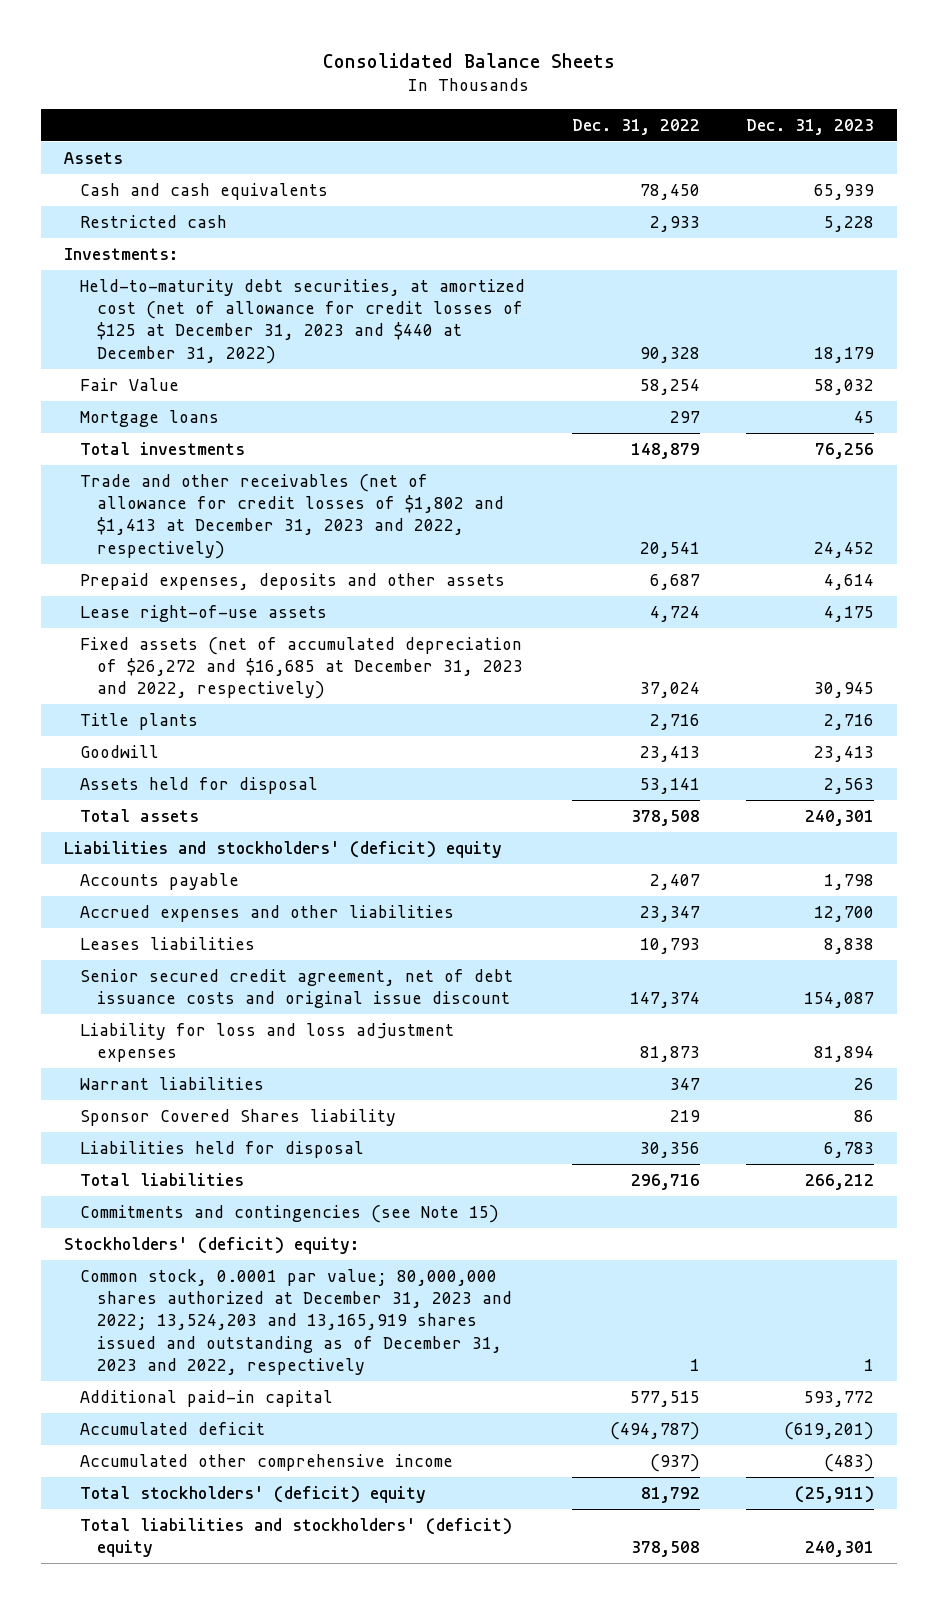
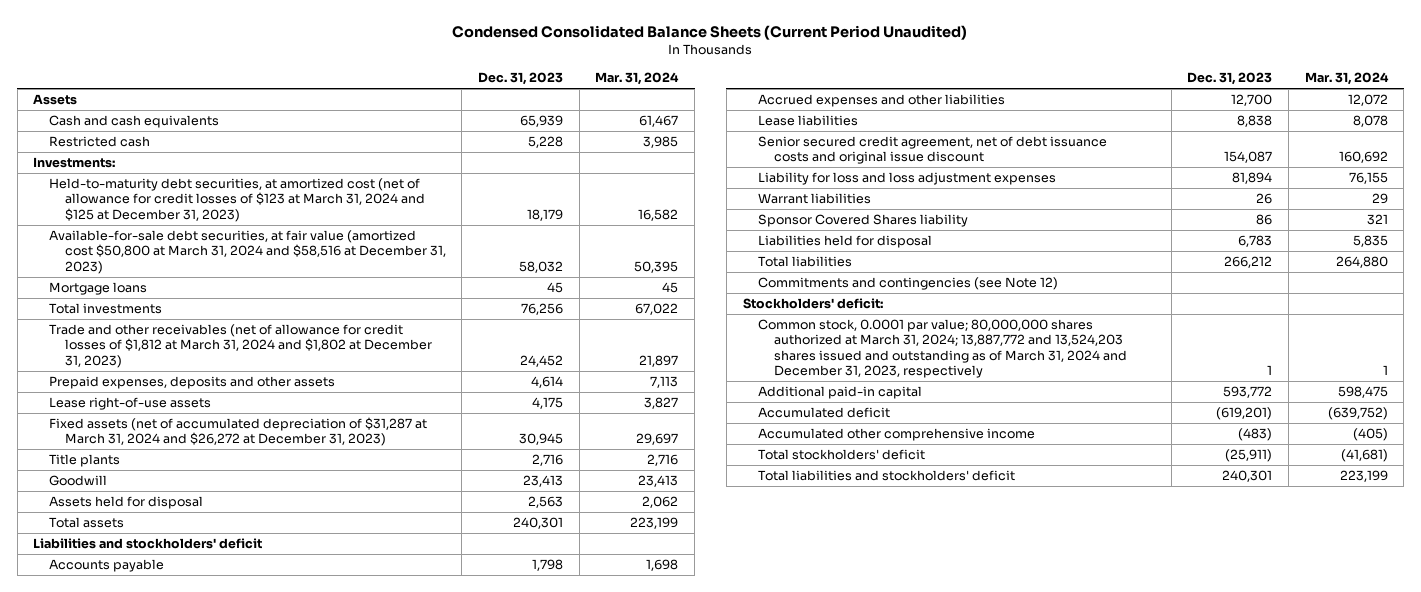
[323,52,616,68] Consolidated Balance Sheets -> [452,24,968,40] Condensed Consolidated Balance Sheets (Current Period Unaudited)
[571,118,700,135] Dec. 31, 2022 -> none
none -> [595,72,680,86] Mar. 31, 2024
[80,278,526,364] Held-to-maturity debt securities, at amortized cost (net of allowance for credit losses of $125 at December 31, 2023 and $440 at December 31, 2022) -> [49,178,425,222] Held-to-maturity debt securities, at amortized cost (net of allowance for credit losses of $123 at March 31, 2024 and $125 at December 31, 2023)
[80,377,180,391] Fair Value -> [49,230,446,274] Available-for-sale debt securities, at fair value (amortized cost $50,800 at March 31, 2024 and $58,516 at December 31, 2023)
[80,473,505,559] Trade and other receivables (net of allowance for credit losses of $1,802 and $1,413 at December 31, 2023 and 2022, respectively) -> [49,324,432,368] Trade and other receivables (net of allowance for credit losses of $1,812 at March 31, 2024 and $1,802 at December 31, 2023)
[80,636,524,700] Fixed assets (net of accumulated depreciation of $26,272 and $16,685 at December 31, 2023 and 2022, respectively) -> [49,417,428,447] Fixed assets (net of accumulated depreciation of $31,287 at March 31, 2024 and $26,272 at December 31, 2023)
[63,840,502,858] Liabilities and stockholders' (deficit) equity -> [33,538,263,550] Liabilities and stockholders' deficit
[80,936,256,950] Leases liabilities -> [758,115,859,127] Lease liabilities
[80,1204,500,1223] Commitments and contingencies (see Note 15) -> [758,277,1059,291] Commitments and contingencies (see Note 12)
[63,1236,359,1254] Stockholders' (deficit) equity: -> [742,298,883,310] Stockholders' deficit:
[80,1268,513,1375] Common stock, 0.0001 par value; 80,000,000 shares authorized at December 31, 2023 and 2022; 13,524,203 and 13,165,919 shares issued and outstanding as of December 31, 2023 and 2022, respectively -> [758,319,1127,378] Common stock, 0.0001 par value; 80,000,000 shares authorized at March 31, 2024; 13,887,772 and 13,524,203 shares issued and outstanding as of March 31, 2024 and December 31, 2023, respectively
[80,1485,427,1503] Total stockholders' (deficit) equity -> [758,449,926,461] Total stockholders' deficit
[80,1517,513,1558] Total liabilities and stockholders' (deficit) equity -> [758,470,1016,482] Total liabilities and stockholders' deficit

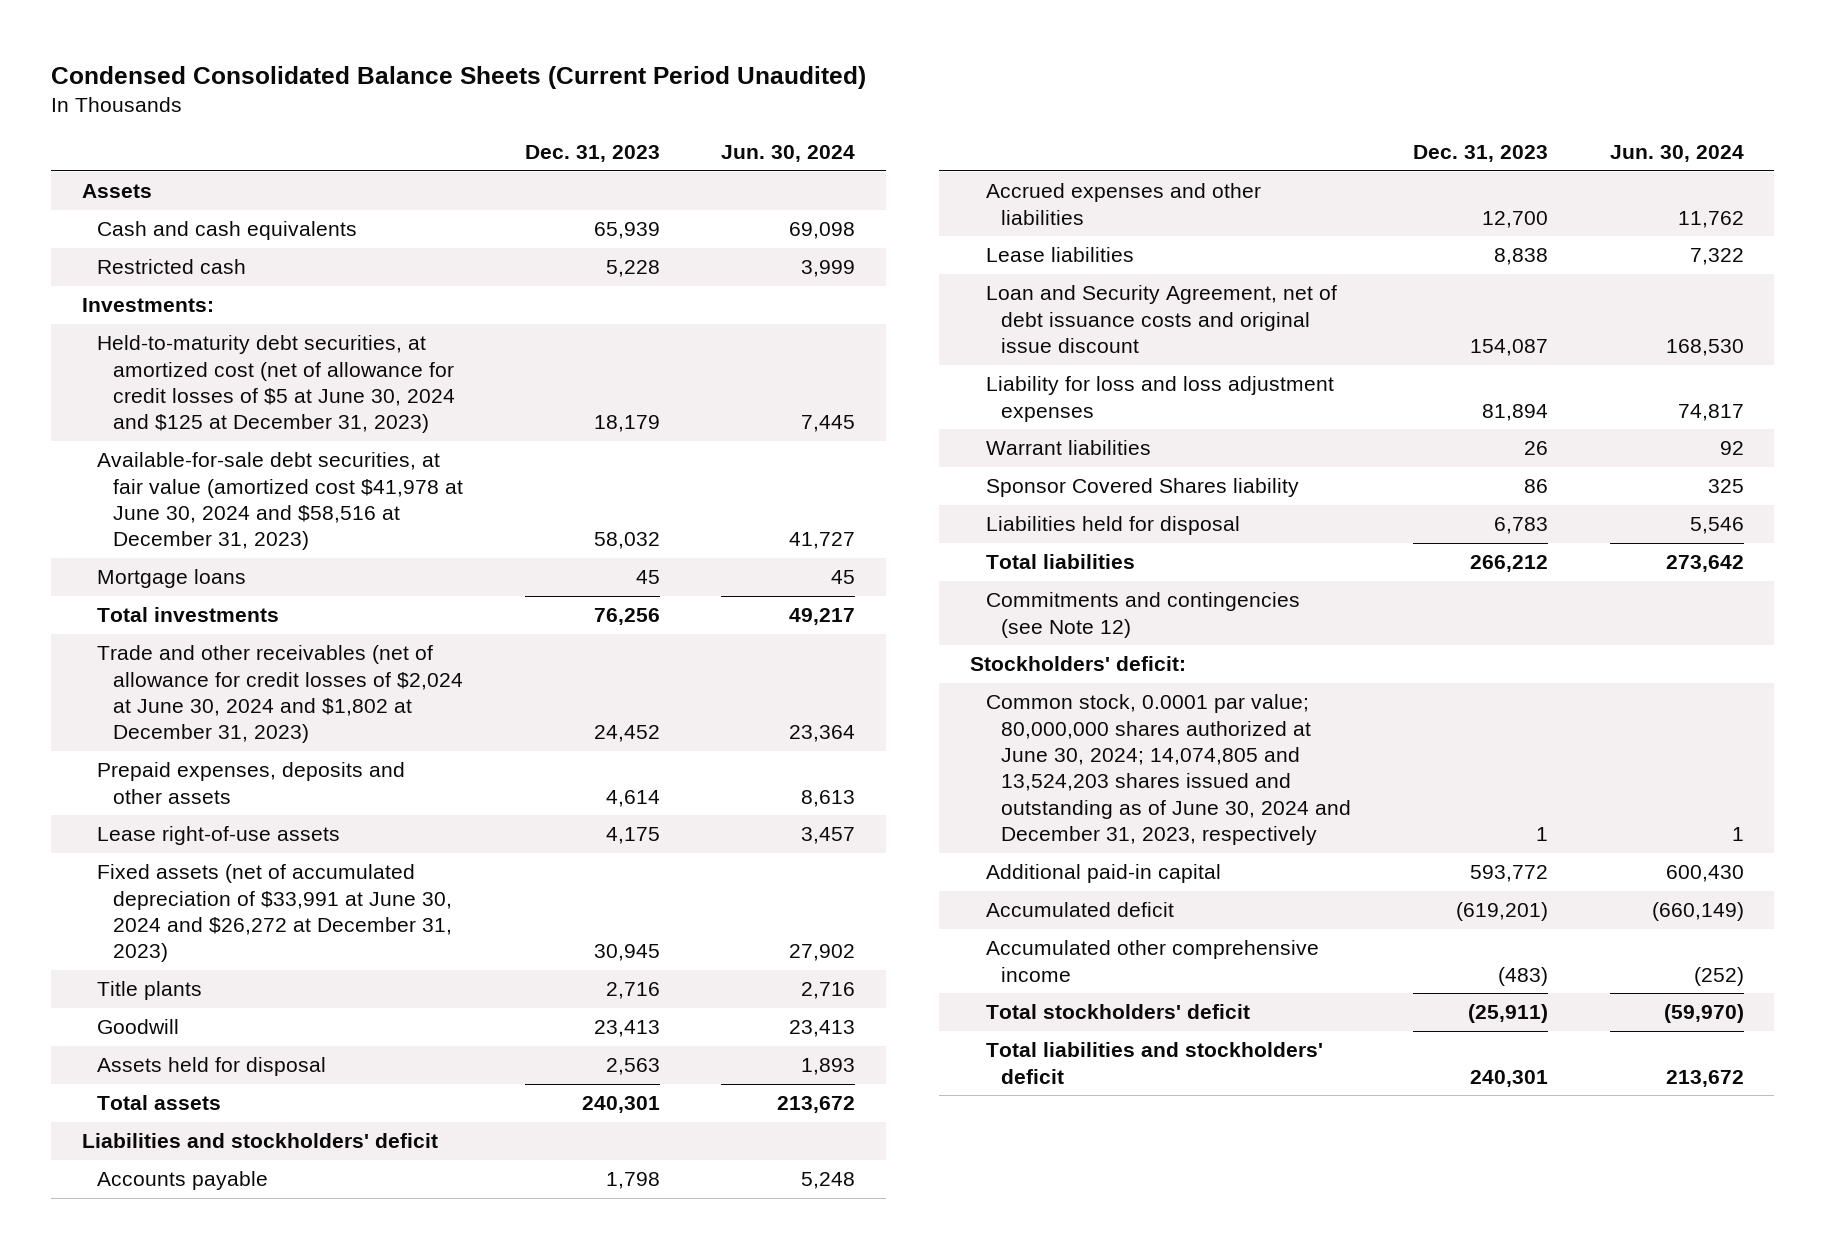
[595,72,680,86] Mar. 31, 2024 -> none
none -> [721,145,856,163] Jun. 30, 2024
[49,178,425,222] Held-to-maturity debt securities, at amortized cost (net of allowance for credit losses of $123 at March 31, 2024 and $125 at December 31, 2023) -> [97,335,456,434] Held-to-maturity debt securities, at amortized cost (net of allowance for credit losses of $5 at June 30, 2024 and $125 at December 31, 2023)
[49,230,446,274] Available-for-sale debt securities, at fair value (amortized cost $50,800 at March 31, 2024 and $58,516 at December 31, 2023) -> [97,452,464,551] Available-for-sale debt securities, at fair value (amortized cost $41,978 at June 30, 2024 and $58,516 at December 31, 2023)
[49,324,432,368] Trade and other receivables (net of allowance for credit losses of $1,812 at March 31, 2024 and $1,802 at December 31, 2023) -> [97,645,464,744] Trade and other receivables (net of allowance for credit losses of $2,024 at June 30, 2024 and $1,802 at December 31, 2023)
[49,417,428,447] Fixed assets (net of accumulated depreciation of $31,287 at March 31, 2024 and $26,272 at December 31, 2023) -> [97,864,453,963] Fixed assets (net of accumulated depreciation of $33,991 at June 30, 2024 and $26,272 at December 31, 2023)
[758,136,1108,165] Senior secured credit agreement, net of debt issuance costs and original issue discount -> [985,285,1337,353] Loan and Security Agreement, net of debt issuance costs and original issue discount
[758,319,1127,378] Common stock, 0.0001 par value; 80,000,000 shares authorized at March 31, 2024; 13,887,772 and 13,524,203 shares issued and outstanding as of March 31, 2024 and December 31, 2023, respectively -> [985,694,1352,846] Common stock, 0.0001 par value; 80,000,000 shares authorized at June 30, 2024; 14,074,805 and 13,524,203 shares issued and outstanding as of June 30, 2024 and December 31, 2023, respectively

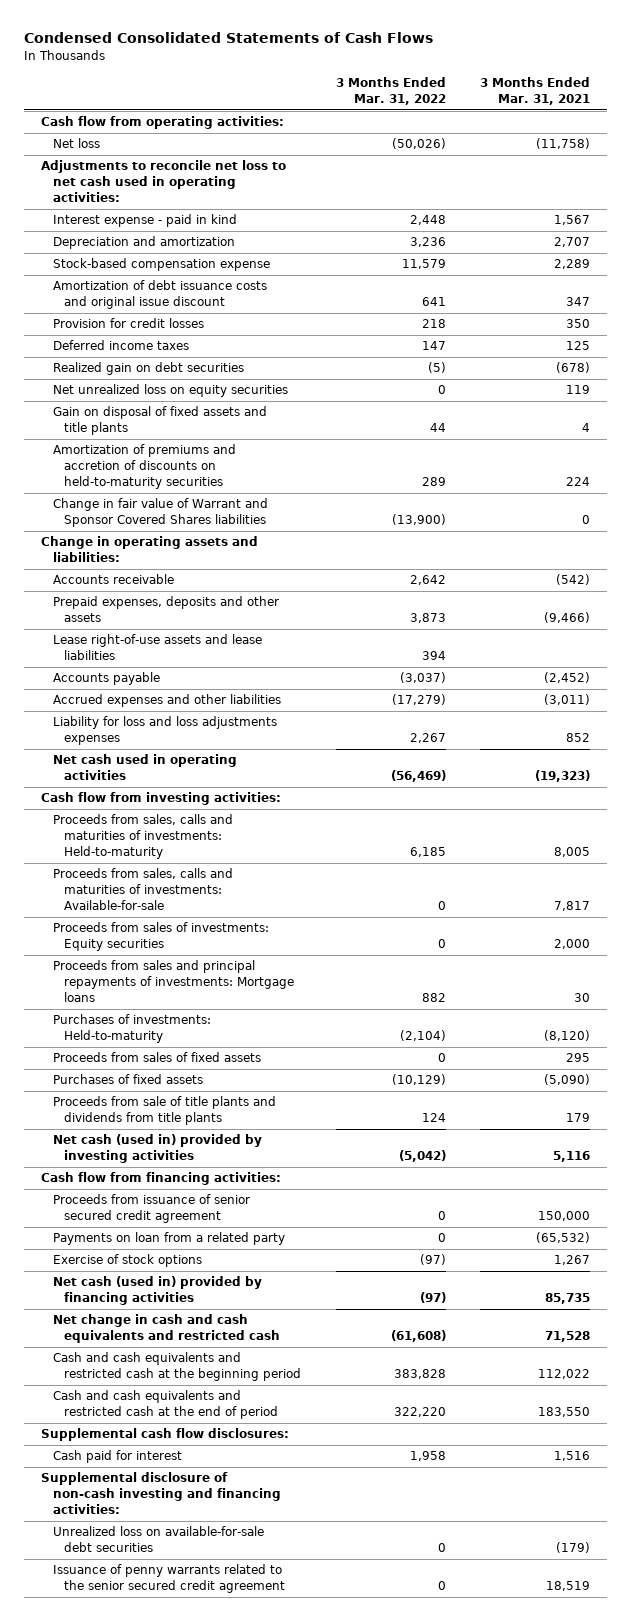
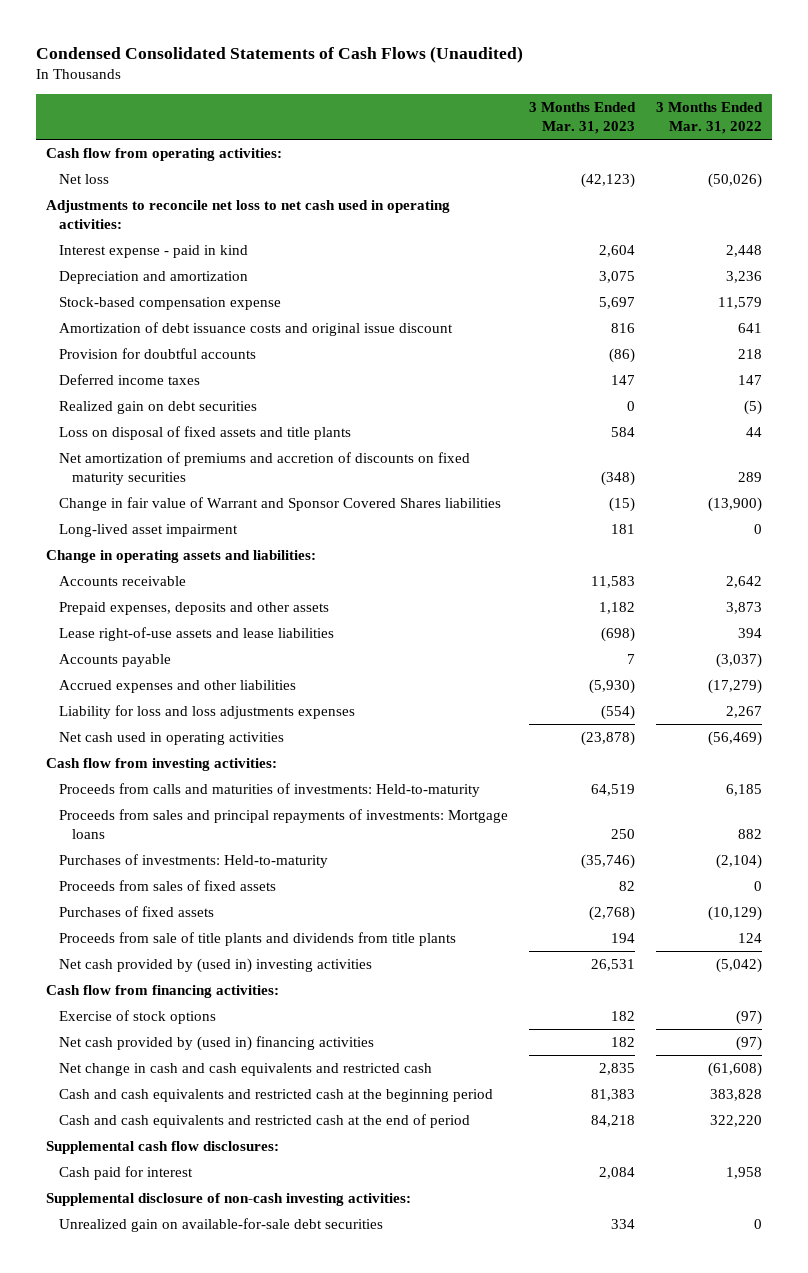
[24,32,434,44] Condensed Consolidated Statements of Cash Flows -> [35,45,523,63] Condensed Consolidated Statements of Cash Flows (Unaudited)
[480,77,591,106] 3 Months Ended Mar. 31, 2021 -> none
none -> [529,102,637,134] 3 Months Ended Mar. 31, 2023
[52,318,204,329] Provision for credit losses -> [59,347,257,359] Provision for doubtful accounts
[52,384,288,398] Net unrealized loss on equity securities -> none
[52,406,267,436] Gain on disposal of fixed assets and title plants -> [59,425,352,440] Loss on disposal of fixed assets and title plants
[52,444,236,490] Amortization of premiums and accretion of discounts on held-to-maturity securities -> [59,451,471,485] Net amortization of premiums and accretion of discounts on fixed maturity securities
none -> [59,523,239,537] Long-lived asset impairment
[52,868,233,911] Proceeds from sales, calls and maturities of investments: Available-for-sale -> none
[52,922,269,952] Proceeds from sales of investments: Equity securities -> none
[52,814,233,860] Proceeds from sales, calls and maturities of investments: Held-to-maturity -> [59,782,481,797] Proceeds from calls and maturities of investments: Held-to-maturity
[52,1134,262,1164] Net cash (used in) provided by investing activities -> [59,957,373,973] Net cash provided by (used in) investing activities
[52,1194,250,1224] Proceeds from issuance of senior secured credit agreement -> none
[52,1232,285,1246] Payments on loan from a related party -> none
[52,1276,262,1306] Net cash (used in) provided by financing activities -> [59,1035,375,1051] Net cash provided by (used in) financing activities
[52,1564,286,1594] Issuance of penny warrants related to the senior secured credit agreement -> none
[41,1472,281,1515] Supplemental disclosure of non-cash investing and financing activities: -> [46,1192,412,1206] Supplemental disclosure of non-cash investing activities:
[52,1526,264,1553] Unrealized loss on available-for-sale debt securities -> [59,1217,384,1232] Unrealized gain on available-for-sale debt securities

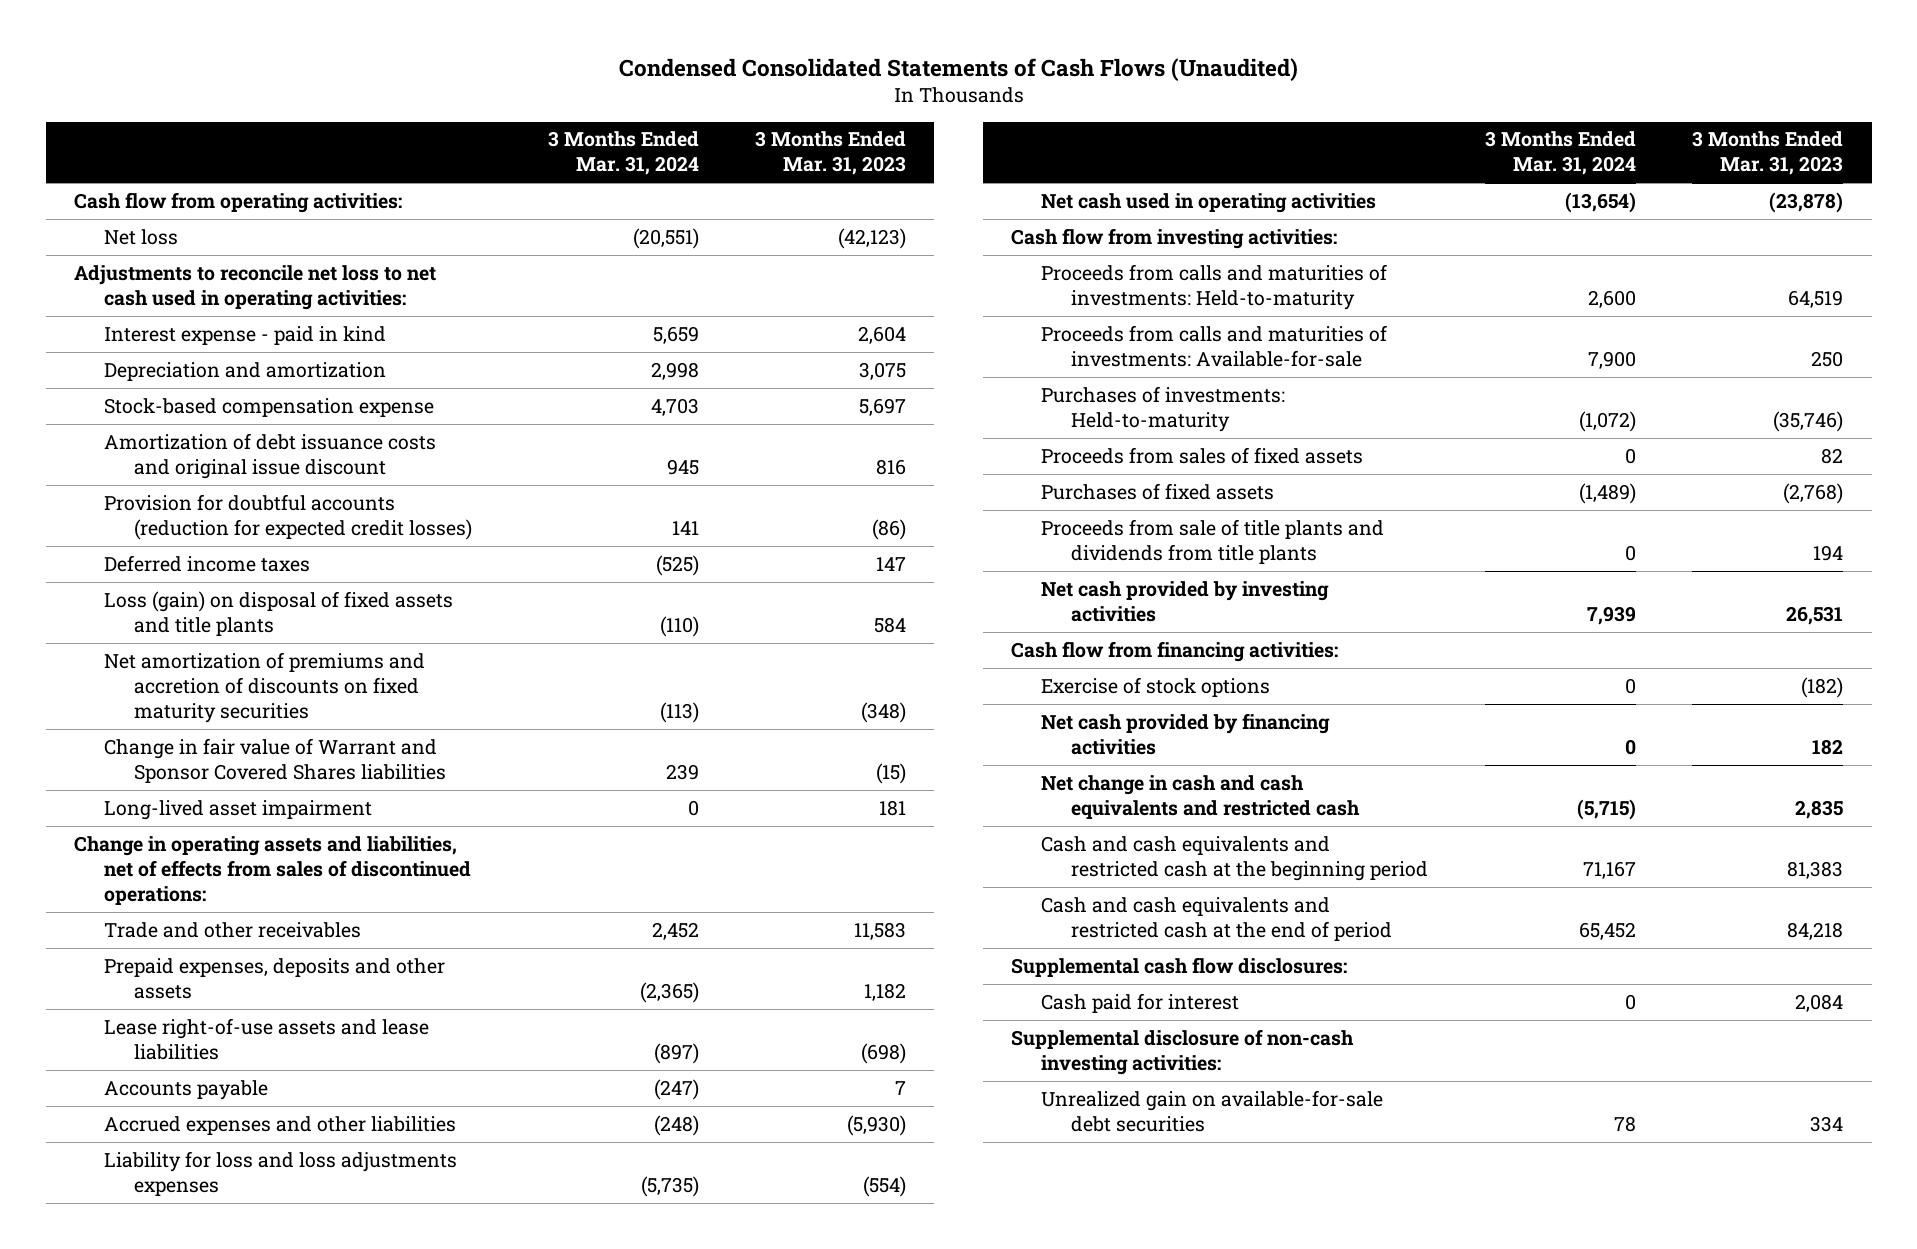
[656,102,764,134] 3 Months Ended Mar. 31, 2022 -> none
none -> [547,131,699,176] 3 Months Ended Mar. 31, 2024
[59,347,257,359] Provision for doubtful accounts -> [104,493,473,540] Provision for doubtful accounts (reduction for expected credit losses)
[59,400,258,414] Realized gain on debt securities -> none
[59,425,352,440] Loss on disposal of fixed assets and title plants -> [104,590,454,636] Loss (gain) on disposal of fixed assets and title plants
[46,549,317,563] Change in operating assets and liabilities: -> [74,835,472,905] Change in operating assets and liabilities, net of effects from sales of discontinued operations:
[59,575,187,586] Accounts receivable -> [104,921,362,938] Trade and other receivables
[59,808,509,839] Proceeds from sales and principal repayments of investments: Mortgage loans -> none
none -> [1041,324,1388,367] Proceeds from calls and maturities of investments: Available-for-sale
[59,957,373,973] Net cash provided by (used in) investing activities -> [1041,580,1330,622] Net cash provided by investing activities
[611,1010,636,1021] 182 -> [1801,676,1844,698] (182)
[59,1035,375,1051] Net cash provided by (used in) financing activities -> [1041,712,1331,755] Net cash provided by financing activities

